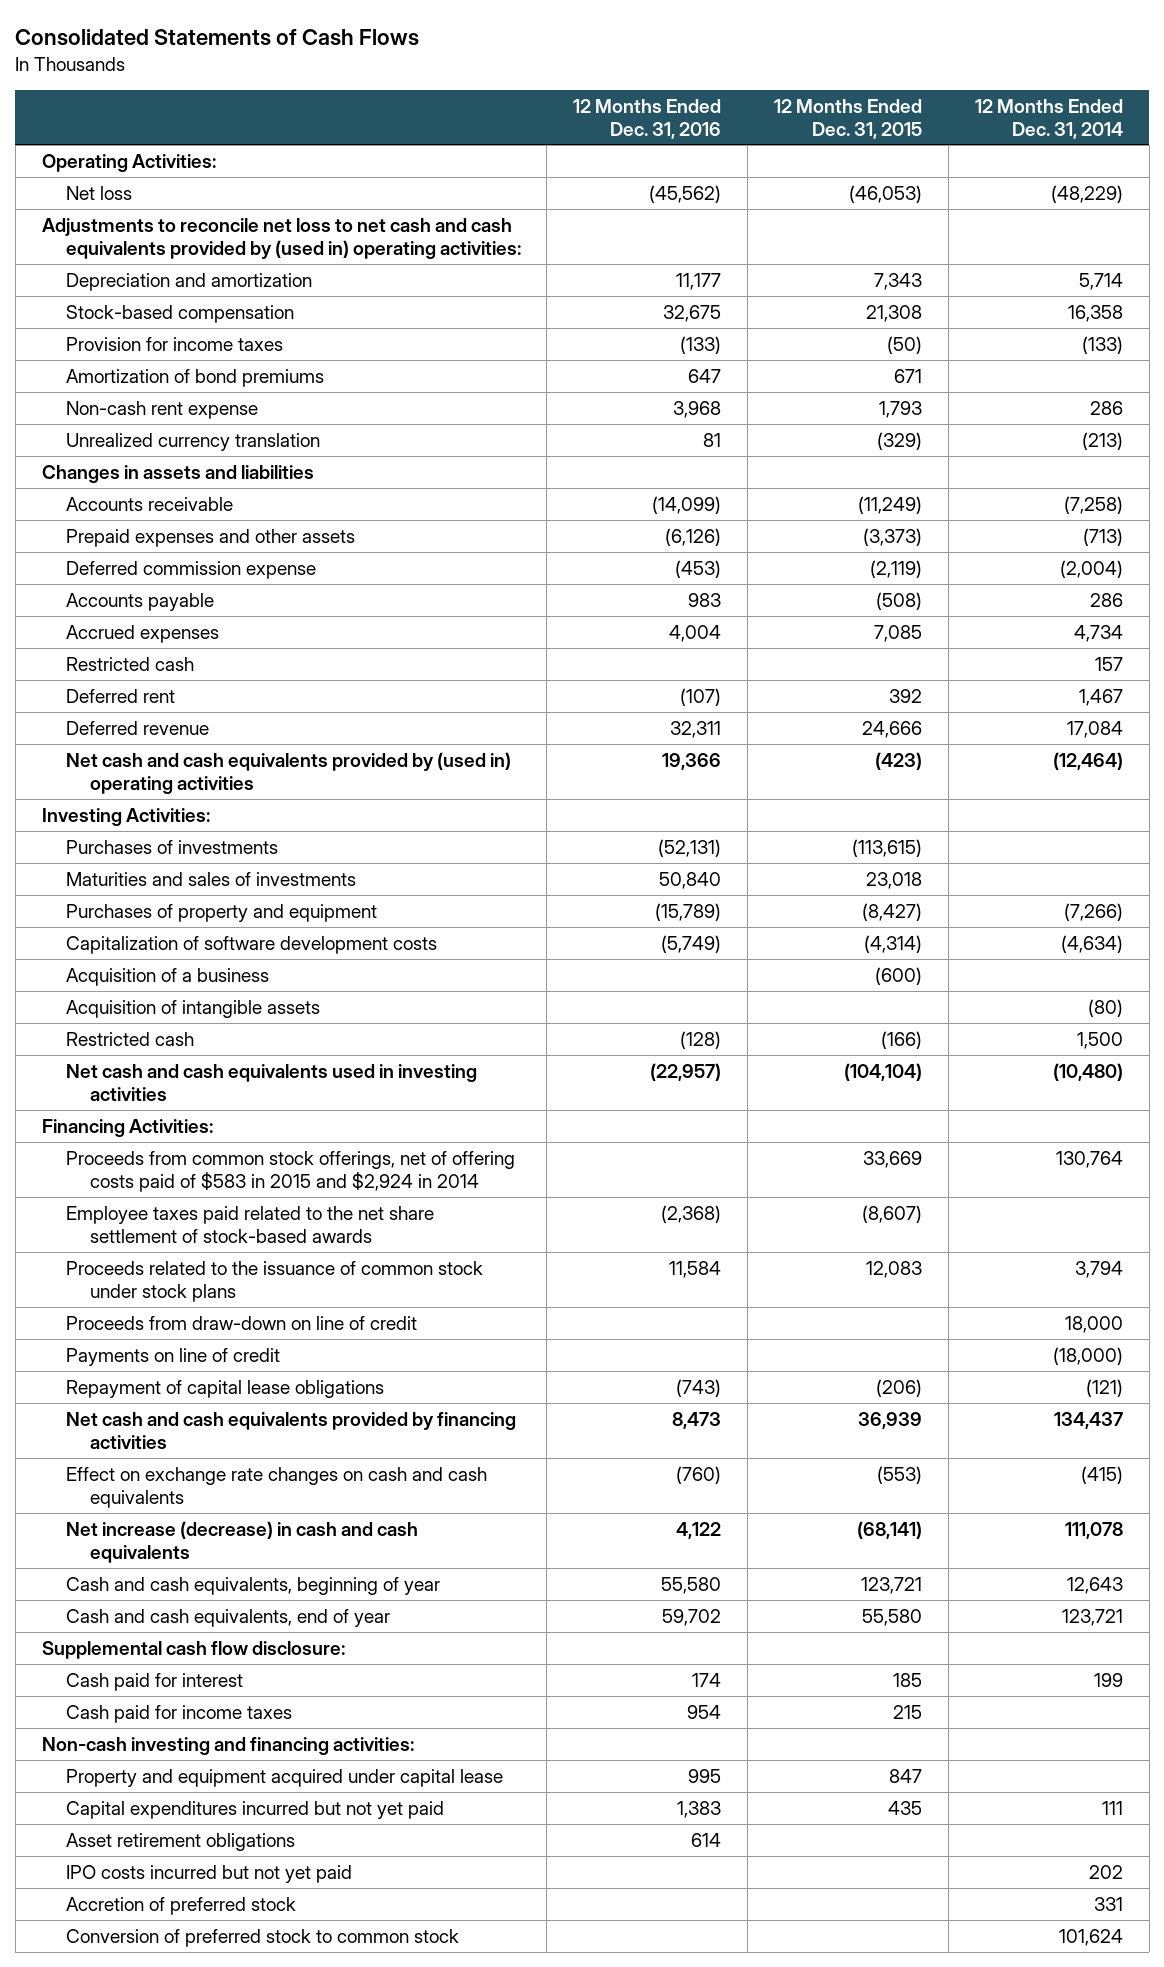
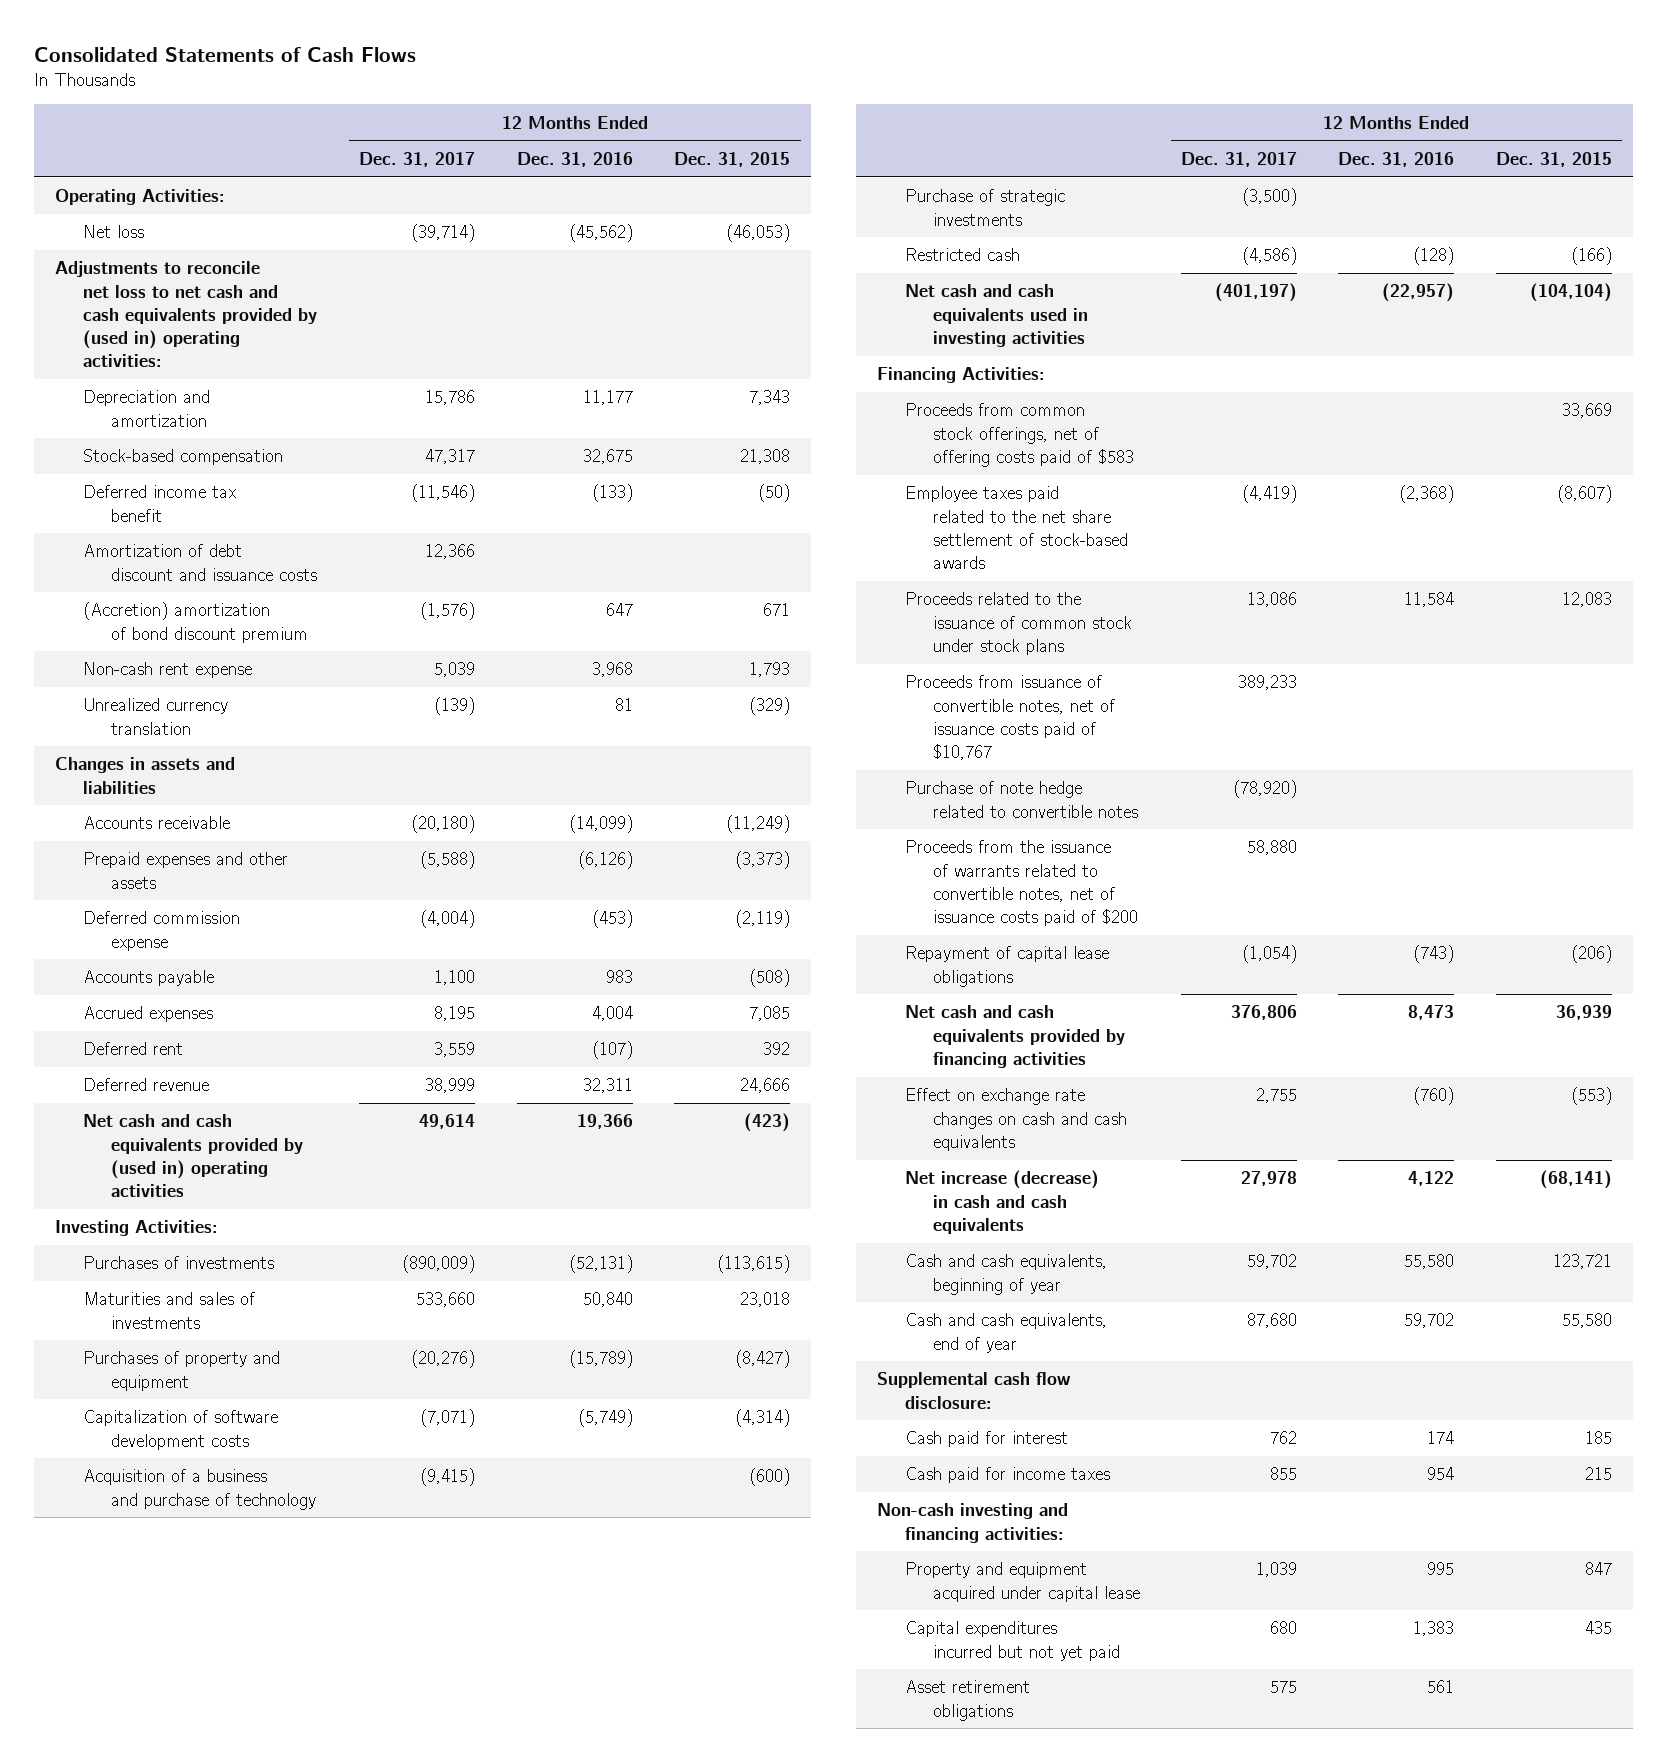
[974,98,1123,139] 12 Months Ended Dec. 31, 2014 -> none
none -> [359,151,476,167] Dec. 31, 2017
[65,336,283,351] Provision for income taxes -> [82,485,236,522] Deferred income tax benefit
none -> [82,544,317,581] Amortization of debt discount and issuance costs
[65,368,324,387] Amortization of bond premiums -> [82,602,308,643] (Accretion) amortization of bond discount premium
[65,656,194,671] Restricted cash -> none
[65,999,320,1018] Acquisition of intangible assets -> none
[65,967,269,986] Acquisition of a business -> [82,1469,316,1510] Acquisition of a business and purchase of technology
none -> [904,189,1065,226] Purchase of strategic investments
[65,1150,515,1192] Proceeds from common stock offerings, net of offering costs paid of $583 in 2015 and $2,924 in 2014 -> [904,403,1134,467] Proceeds from common stock offerings, net of offering costs paid of $583
[65,1315,417,1330] Proceeds from draw-down on line of credit -> none
[65,1347,280,1366] Payments on line of credit -> none
none -> [904,675,1115,761] Proceeds from issuance of convertible notes, net of issuance costs paid of $10,767
none -> [904,781,1138,818] Purchase of note hedge related to convertible notes
none -> [904,840,1138,927] Proceeds from the issuance of warrants related to convertible notes, net of issuance costs paid of $200
[65,1864,352,1883] IPO costs incurred but not yet paid -> none
[65,1896,296,1915] Accretion of preferred stock -> none
[65,1928,459,1947] Conversion of preferred stock to common stock -> none
[691,1832,722,1847] 614 -> [1427,1680,1455,1694] 561

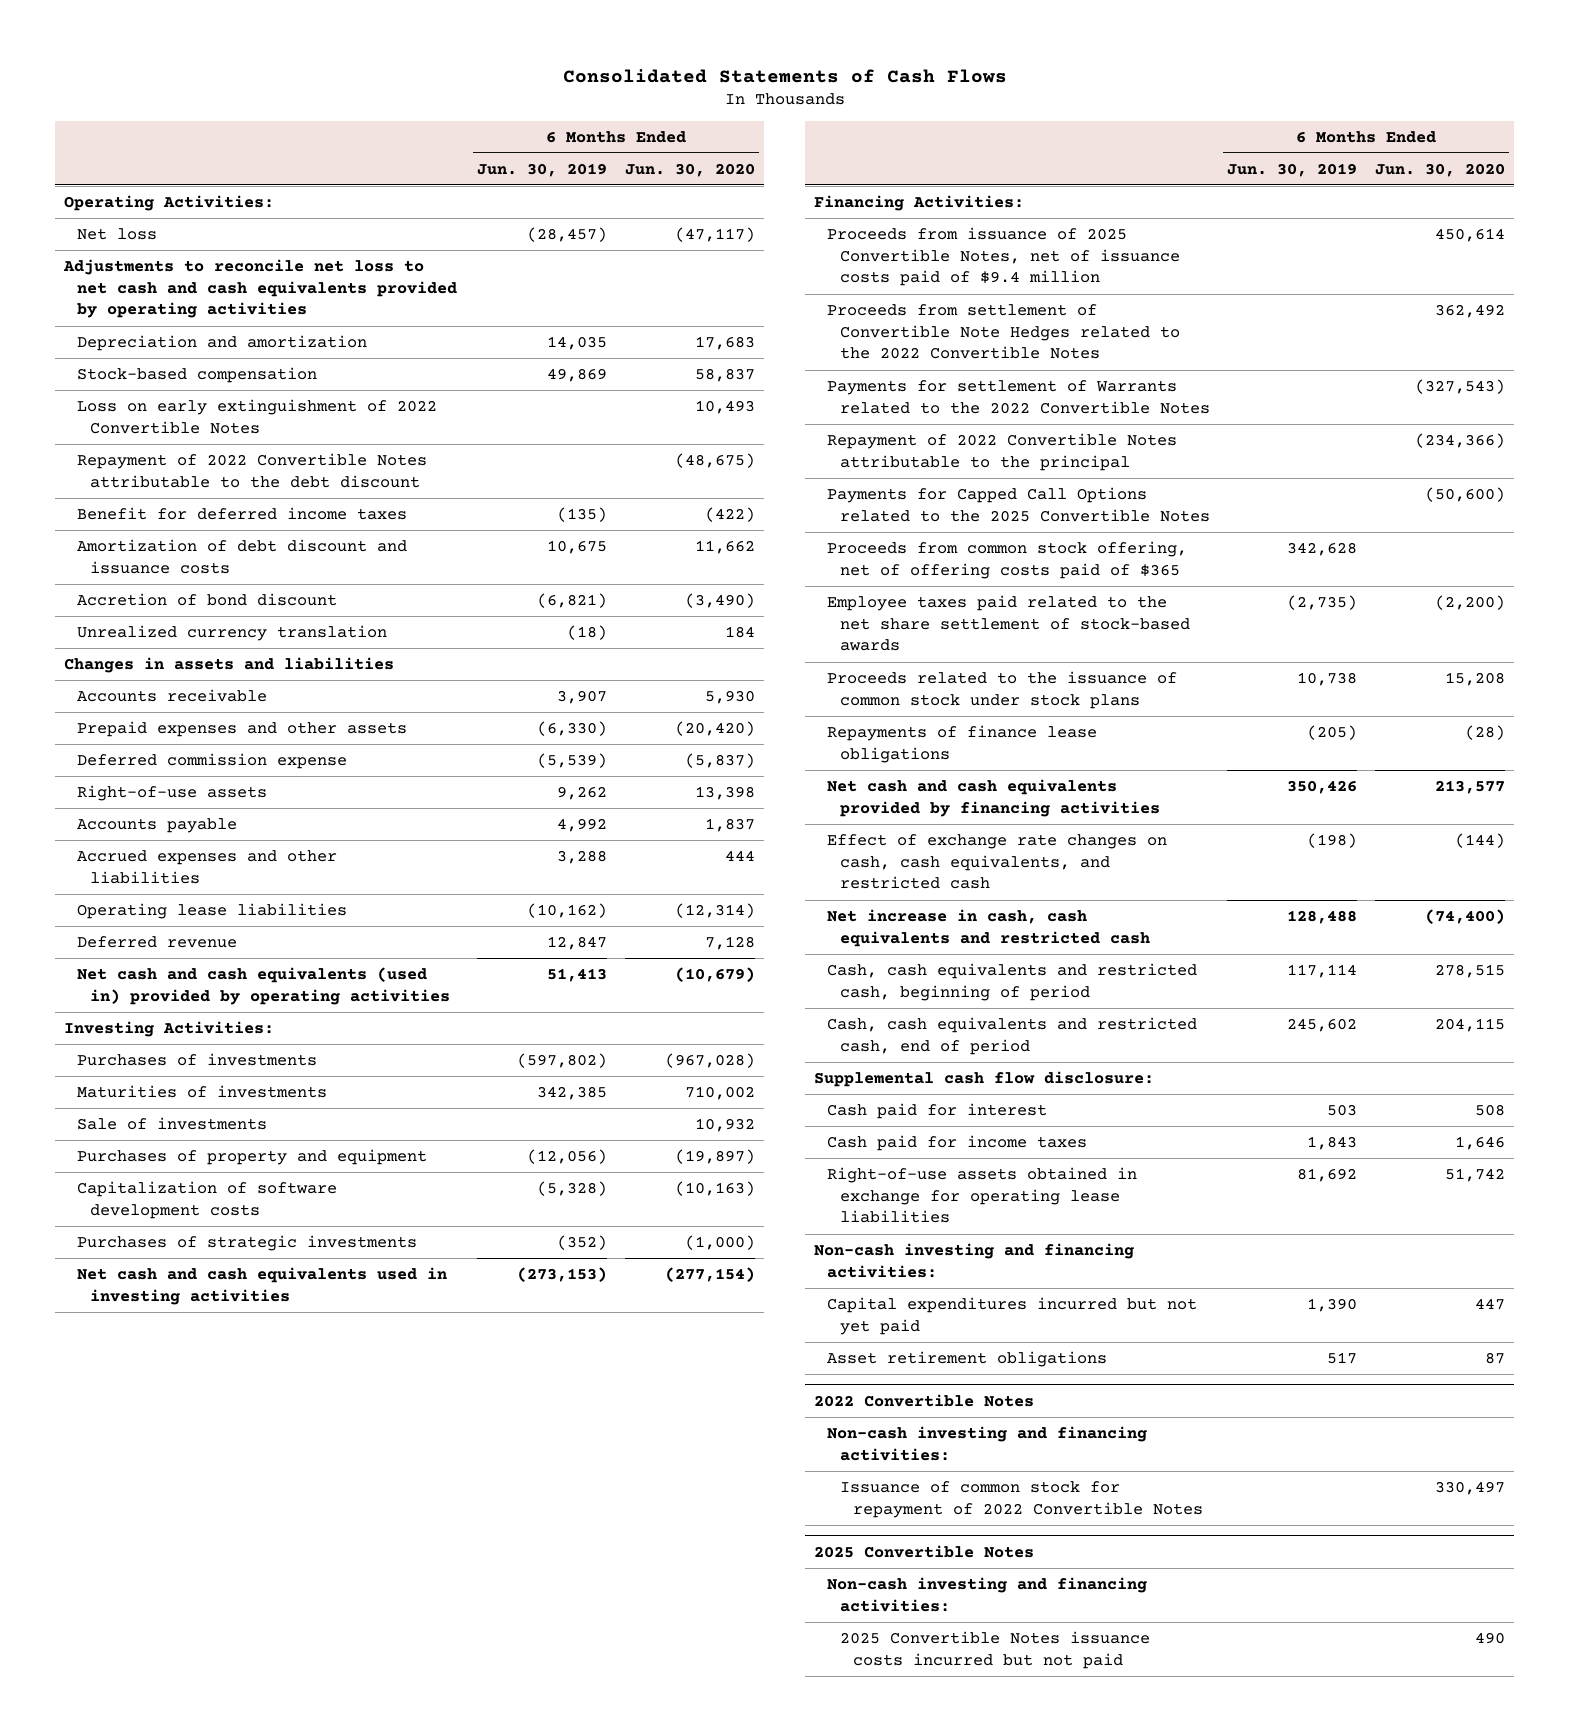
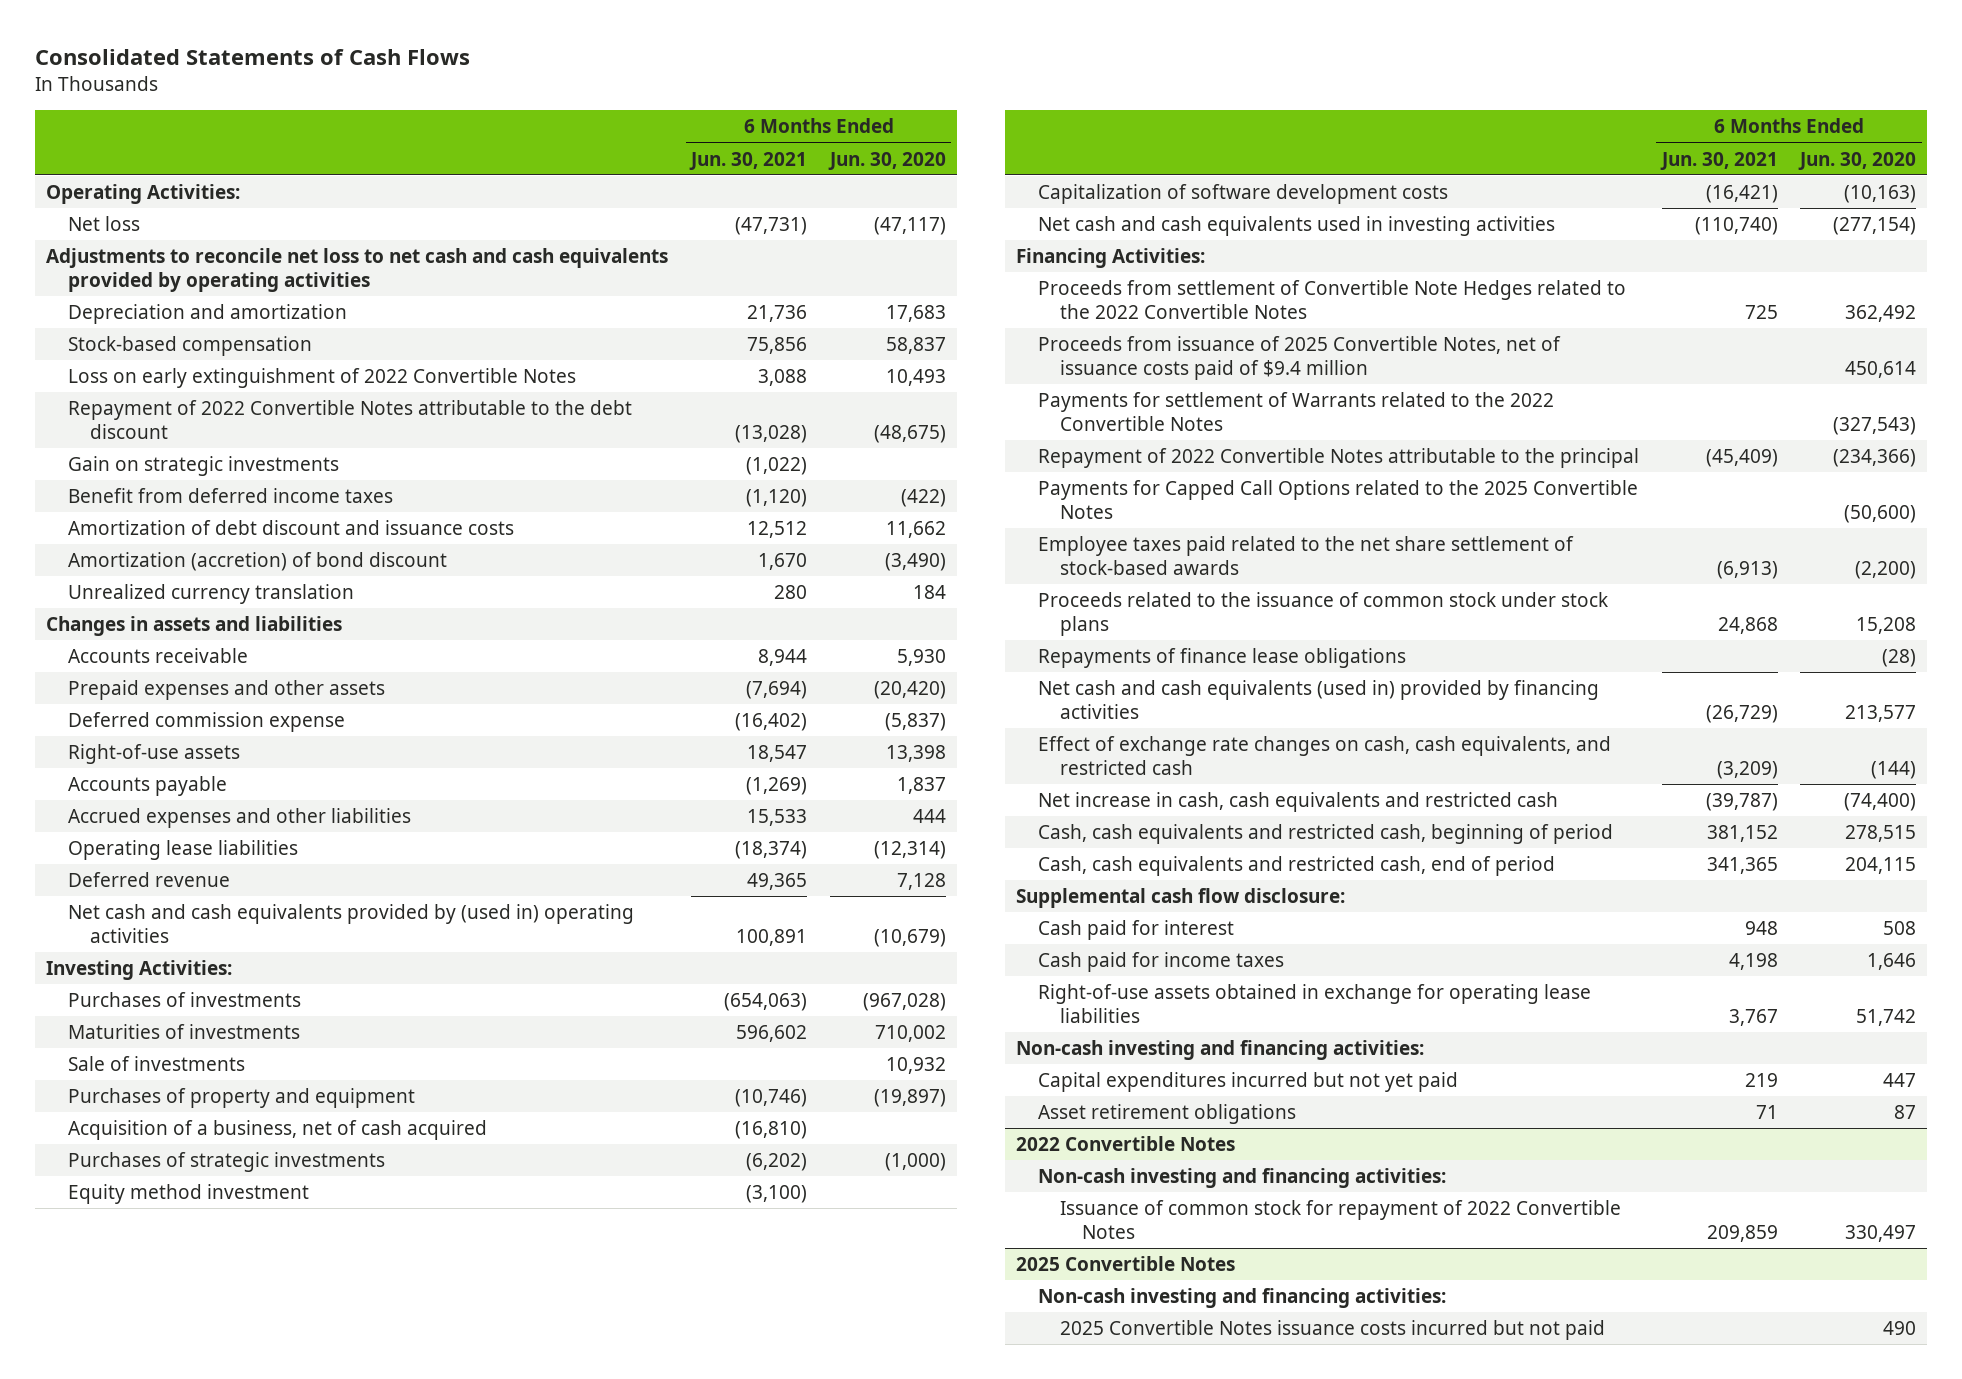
[477,162,608,177] Jun. 30, 2019 -> none
none -> [689,151,808,170] Jun. 30, 2021
none -> [67,456,339,477] Gain on strategic investments
[76,506,407,520] Benefit for deferred income taxes -> [67,488,393,504] Benefit from deferred income taxes
[76,592,337,606] Accretion of bond discount -> [67,552,447,572] Amortization (accretion) of bond discount
[76,966,450,1005] Net cash and cash equivalents (used in) provided by operating activities -> [67,904,634,944] Net cash and cash equivalents provided by (used in) operating activities
none -> [67,1120,487,1141] Acquisition of a business, net of cash acquired
none -> [67,1184,309,1205] Equity method investment
[76,1180,337,1219] Capitalization of software development costs -> [1038,184,1449,205] Capitalization of software development costs
[827,226,1180,287] Proceeds from issuance of 2025 Convertible Notes, net of issuance costs paid of $9.4 million -> [1038,336,1562,381] Proceeds from issuance of 2025 Convertible Notes, net of issuance costs paid of $9.4 million
[827,540,1188,579] Proceeds from common stock offering, net of offering costs paid of $365 -> none
[827,778,1160,817] Net cash and cash equivalents provided by financing activities -> [1038,680,1600,720] Net cash and cash equivalents (used in) provided by financing activities

